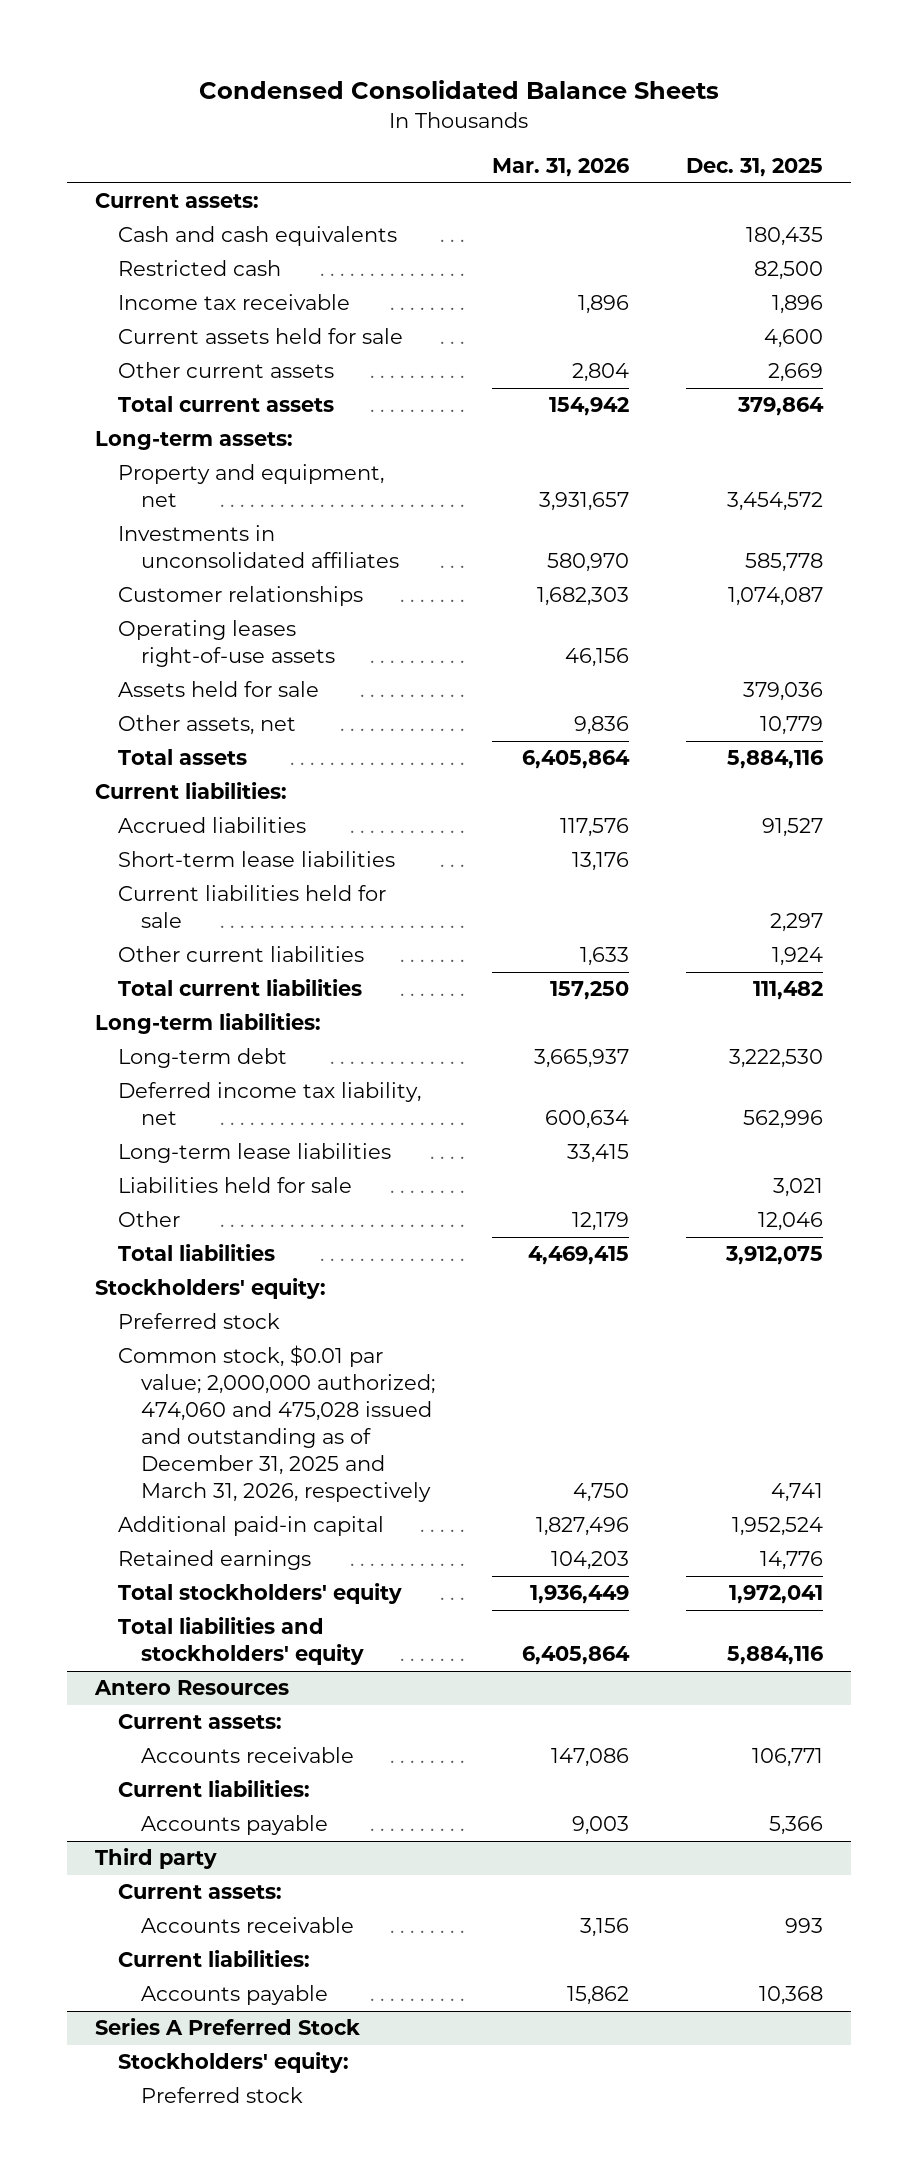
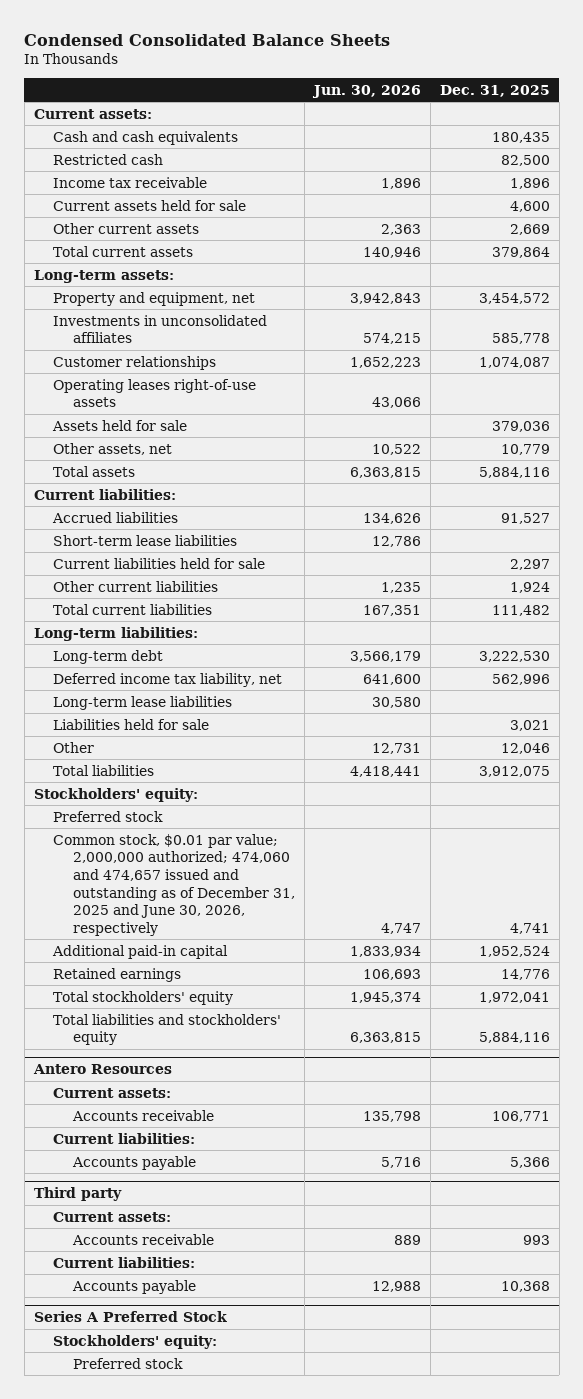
[491,157,629,177] Mar. 31, 2026 -> none
none -> [311,84,421,98] Jun. 30, 2026
[118,1345,436,1503] Common stock, $0.01 par value; 2,000,000 authorized; 474,060 and 475,028 issued and outstanding as of December 31, 2025 and March 31, 2026, respectively -> [53,833,295,936] Common stock, $0.01 par value; 2,000,000 authorized; 474,060 and 474,657 issued and outstanding as of December 31, 2025 and June 30, 2026, respectively

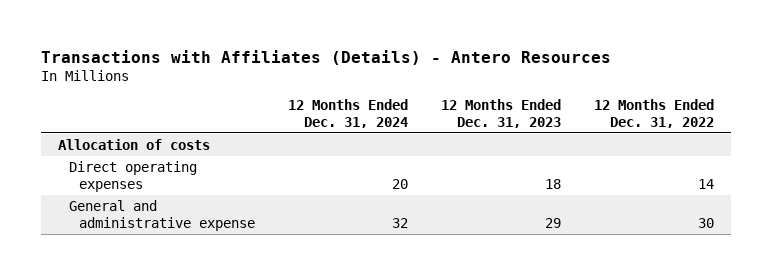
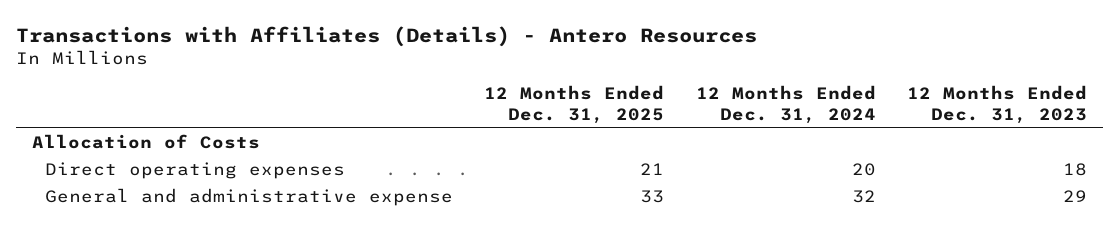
[594,99,715,129] 12 Months Ended Dec. 31, 2022 -> none
none -> [484,85,665,124] 12 Months Ended Dec. 31, 2025
[57,138,210,150] Allocation of costs -> [31,134,260,150] Allocation of Costs

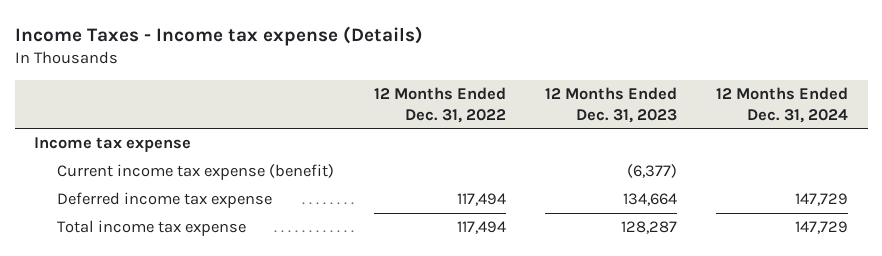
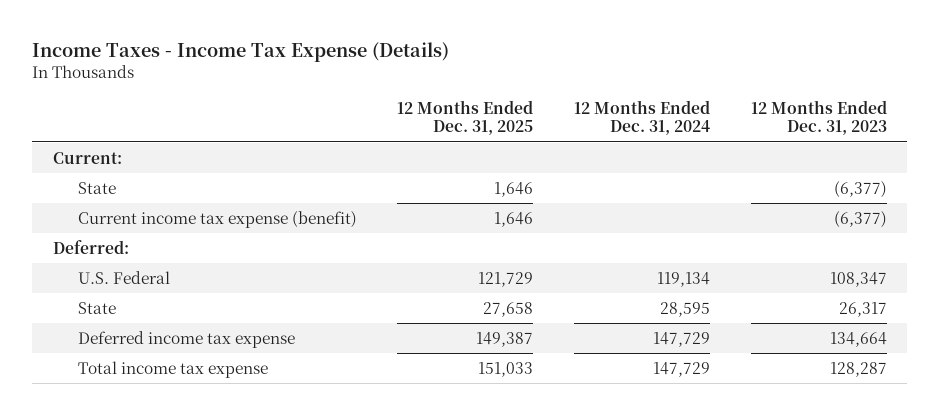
[14,25,423,46] Income Taxes - Income tax expense (Details) -> [32,41,450,62] Income Taxes - Income Tax Expense (Details)
[373,86,506,123] 12 Months Ended Dec. 31, 2022 -> none
none -> [397,100,534,136] 12 Months Ended Dec. 31, 2025
[34,137,192,153] Income tax expense -> none
none -> [52,151,122,164] Current:
none -> [77,181,116,194] State
none -> [52,239,129,254] Deferred:
none -> [77,270,170,284] U.S. Federal
none -> [77,301,116,314] State

